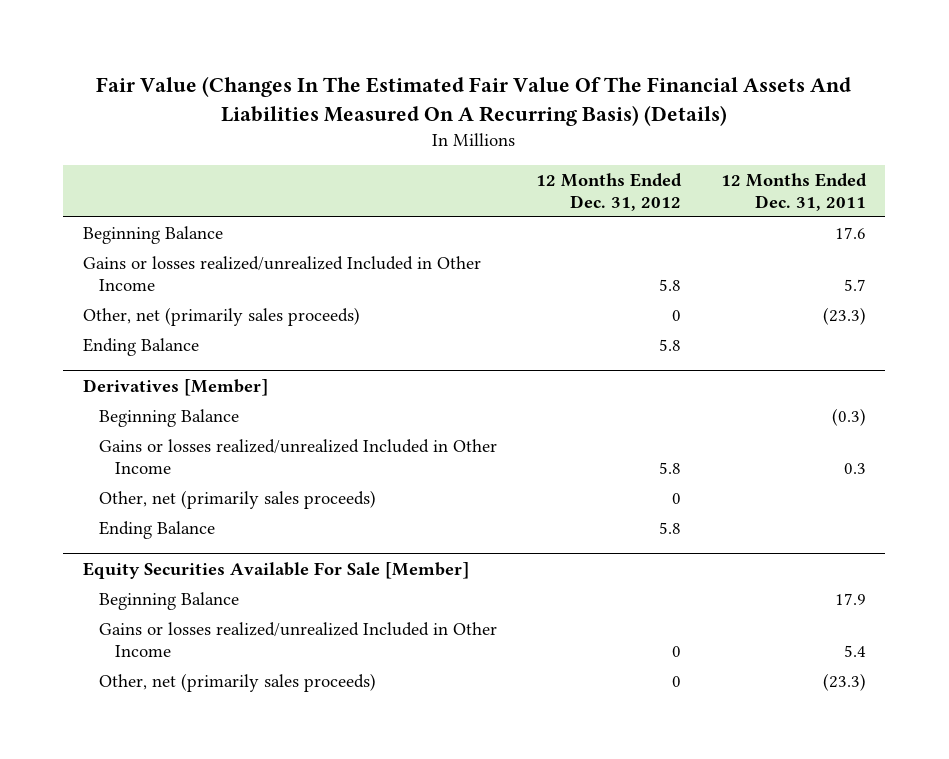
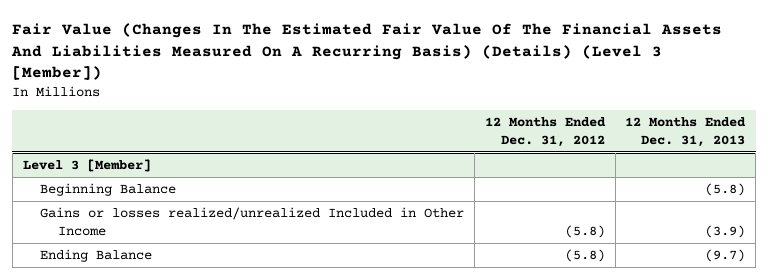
[96,76,852,127] Fair Value (Changes In The Estimated Fair Value Of The Financial Assets And Liabilities Measured On A Recurring Basis) (Details) -> [11,22,723,81] Fair Value (Changes In The Estimated Fair Value Of The Financial Assets And Liabilities Measured On A Recurring Basis) (Details) (Level 3 [Member])
[720,173,867,211] 12 Months Ended Dec. 31, 2011 -> none
none -> [625,117,747,147] 12 Months Ended Dec. 31, 2013
[82,226,223,245] Beginning Balance -> none
[82,256,481,291] Gains or losses realized/unrealized Included in Other Income -> none
[82,307,360,327] Other, net (primarily sales proceeds) -> none
[82,338,199,357] Ending Balance -> none
[82,378,268,396] Derivatives [Member] -> none
[99,409,240,428] Beginning Balance -> none
[99,439,498,474] Gains or losses realized/unrealized Included in Other Income -> none
[99,490,377,510] Other, net (primarily sales proceeds) -> none
[99,521,216,540] Ending Balance -> none
[82,561,469,579] Equity Securities Available For Sale [Member] -> none
none -> [22,159,151,173] Level 3 [Member]
[99,673,377,693] Other, net (primarily sales proceeds) -> none
[672,645,682,657] 0 -> [564,224,605,238] (5.8)
none -> [40,249,153,263] Ending Balance

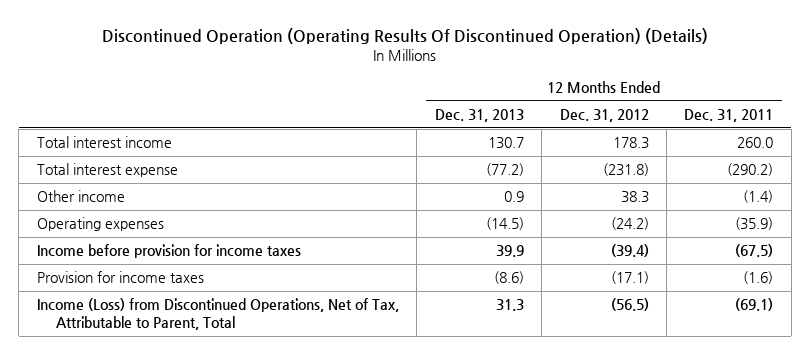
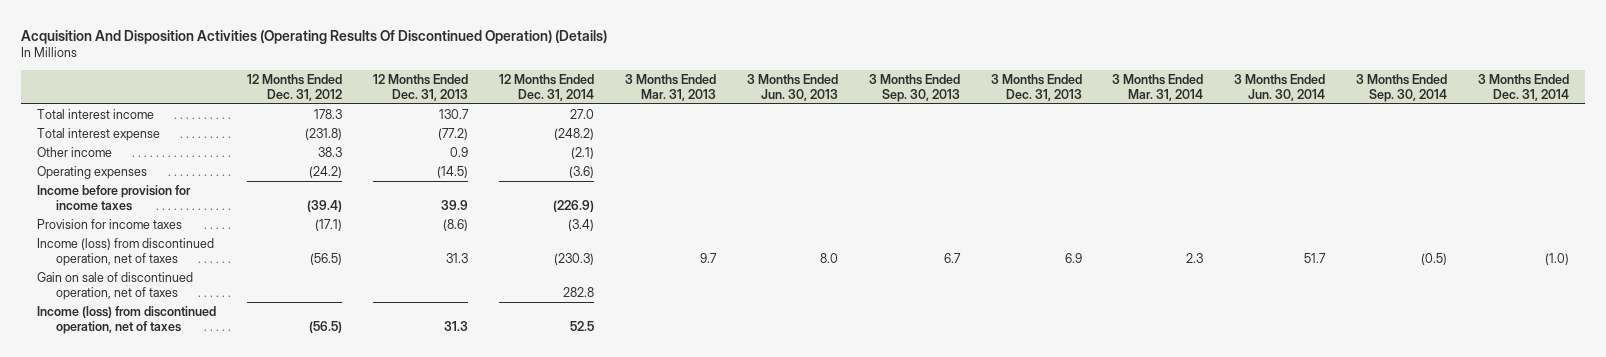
[102,27,709,44] Discontinued Operation (Operating Results Of Discontinued Operation) (Details) -> [21,29,608,44] Acquisition And Disposition Activities (Operating Results Of Discontinued Operation) (Details)
[684,109,774,123] Dec. 31, 2011 -> none
none -> [498,73,594,101] 12 Months Ended Dec. 31, 2014
none -> [624,73,716,101] 3 Months Ended Mar. 31, 2013
none -> [746,73,838,101] 3 Months Ended Jun. 30, 2013
none -> [868,73,960,102] 3 Months Ended Sep. 30, 2013
none -> [990,73,1082,101] 3 Months Ended Dec. 31, 2013
none -> [1112,73,1204,101] 3 Months Ended Mar. 31, 2014
none -> [1234,73,1326,101] 3 Months Ended Jun. 30, 2014
none -> [1356,73,1448,102] 3 Months Ended Sep. 30, 2014
none -> [1478,73,1570,101] 3 Months Ended Dec. 31, 2014
none -> [36,237,214,266] Income (loss) from discontinued operation, net of taxes
none -> [36,271,193,300] Gain on sale of discontinued operation, net of taxes
[36,298,399,330] Income (Loss) from Discontinued Operations, Net of Tax, Attributable to Parent, Total -> [36,305,216,334] Income (loss) from discontinued operation, net of taxes

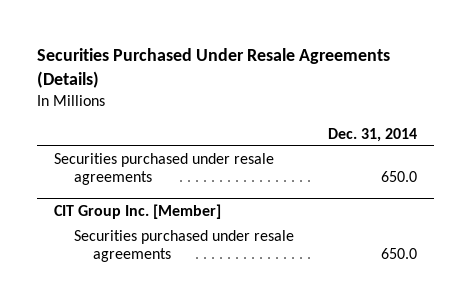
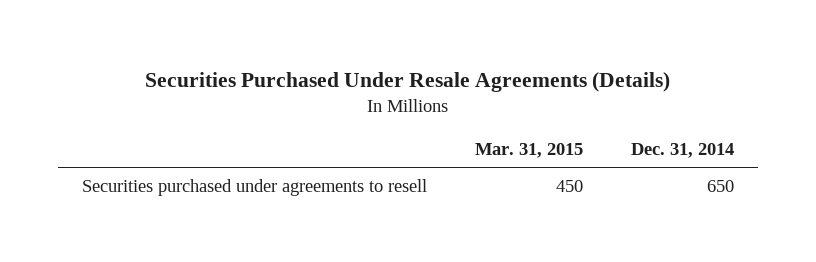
none -> [475,143,584,159] Mar. 31, 2015
[54,204,222,220] CIT Group Inc. [Member] -> none
[73,230,294,263] Securities purchased under resale agreements -> none
[54,153,275,186] Securities purchased under resale agreements -> [82,179,428,197] Securities purchased under agreements to resell
[380,171,417,183] 650.0 -> [707,180,735,193] 650

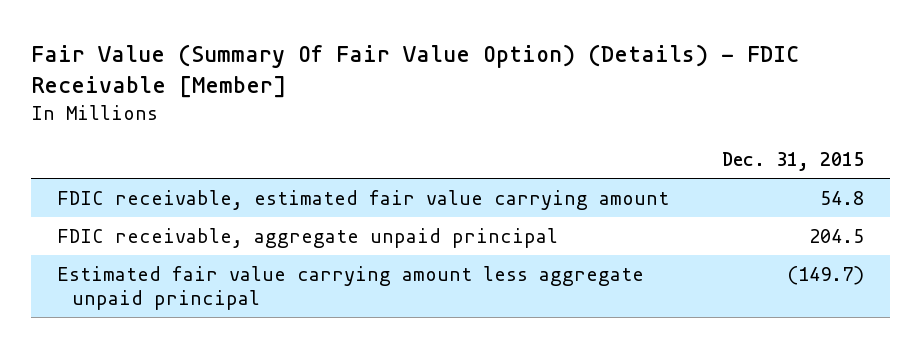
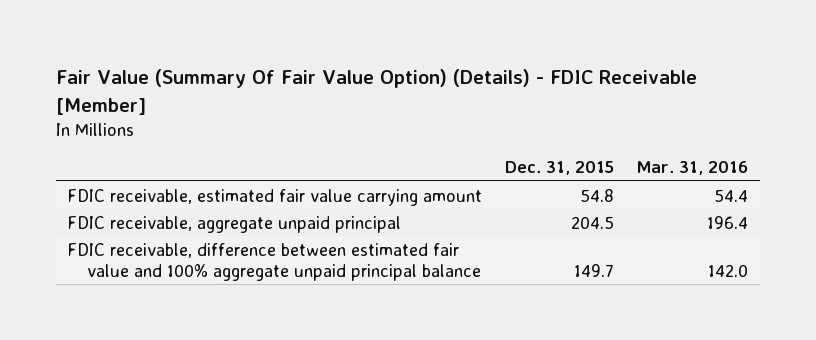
none -> [636,161,749,176] Mar. 31, 2016
[57,266,645,310] Estimated fair value carrying amount less aggregate unpaid principal -> [67,242,482,281] FDIC receivable, difference between estimated fair value and 100% aggregate unpaid principal balance
[786,266,864,286] (149.7) -> [573,263,614,277] 149.7

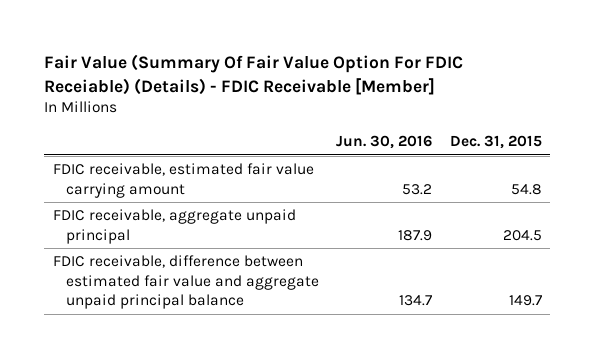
[56,68,698,115] Fair Value (Summary Of Fair Value Option) (Details) - FDIC Receivable [Member] -> [44,53,464,95] Fair Value (Summary Of Fair Value Option For FDIC Receiable) (Details) - FDIC Receivable [Member]
[636,161,749,176] Mar. 31, 2016 -> none
none -> [336,135,433,150] Jun. 30, 2016
[67,242,482,281] FDIC receivable, difference between estimated fair value and 100% aggregate unpaid principal balance -> [52,255,319,309] FDIC receivable, difference between estimated fair value and aggregate unpaid principal balance

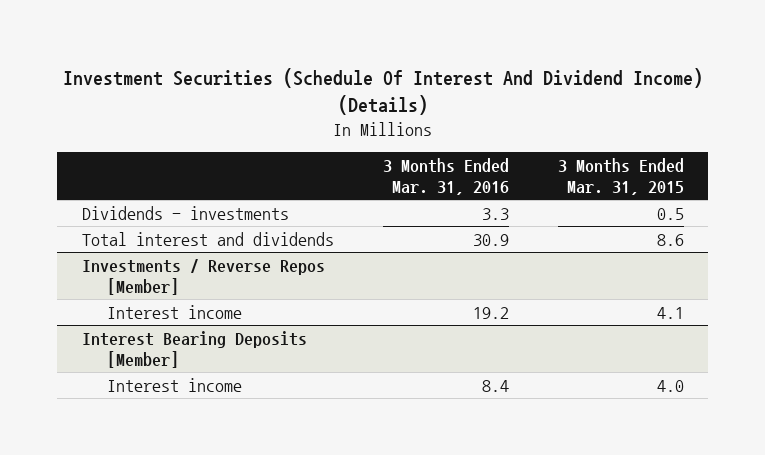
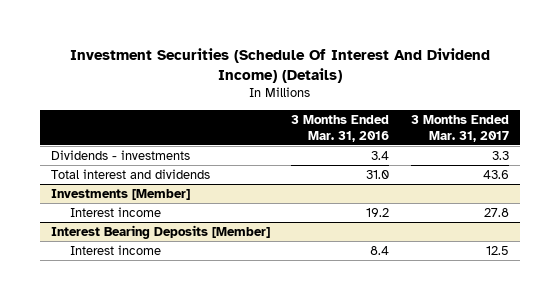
[557,157,684,195] 3 Months Ended Mar. 31, 2015 -> none
none -> [410,114,509,142] 3 Months Ended Mar. 31, 2017
[481,207,509,220] 3.3 -> [371,150,390,160] 3.4
[472,233,509,246] 30.9 -> [366,169,390,179] 31.0
[81,258,325,295] Investments / Reverse Repos [Member] -> [50,188,190,200] Investments [Member]

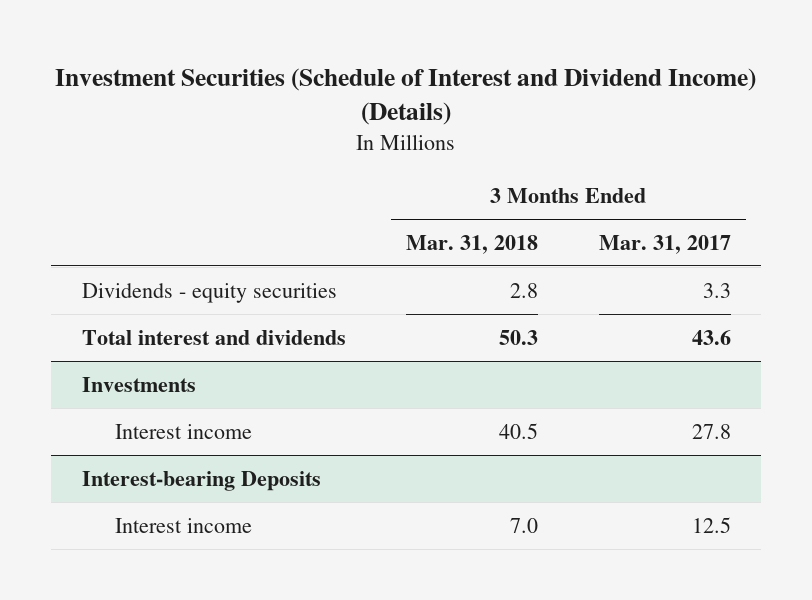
[69,48,490,83] Investment Securities (Schedule Of Interest And Dividend Income) (Details) -> [55,67,757,126] Investment Securities (Schedule of Interest and Dividend Income) (Details)
[291,114,390,142] 3 Months Ended Mar. 31, 2016 -> none
none -> [406,234,539,254] Mar. 31, 2018
[50,149,190,160] Dividends - investments -> [81,282,337,303] Dividends - equity securities
[50,188,190,200] Investments [Member] -> [81,376,196,392] Investments
[50,224,270,239] Interest Bearing Deposits [Member] -> [81,470,321,491] Interest-bearing Deposits

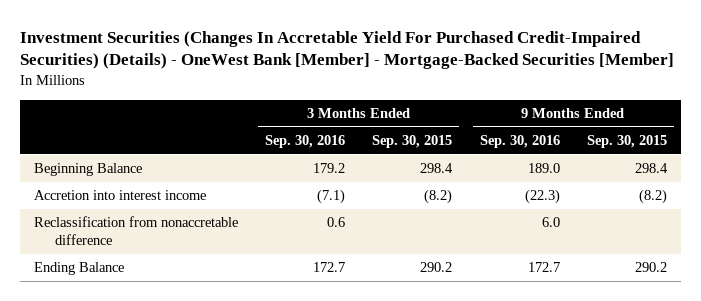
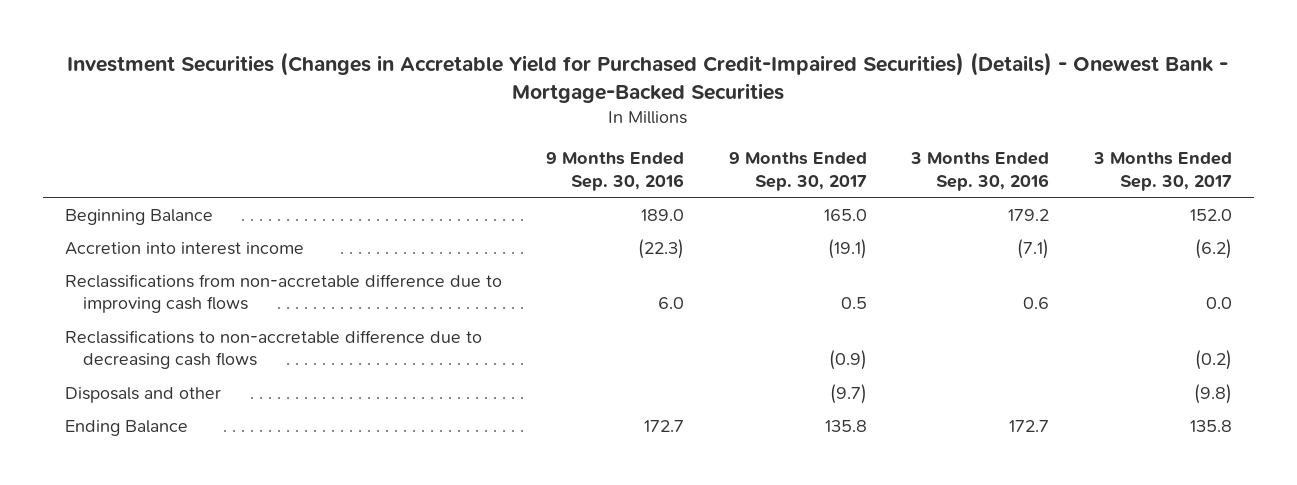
[19,30,674,70] Investment Securities (Changes In Accretable Yield For Purchased Credit-Impaired Securities) (Details) - OneWest Bank [Member] - Mortgage-Backed Securities [Member] -> [67,51,1229,103] Investment Securities (Changes in Accretable Yield for Purchased Credit-Impaired Securities) (Details) - Onewest Bank - Mortgage-Backed Securities
[372,134,453,148] Sep. 30, 2015 -> none
[587,134,668,148] Sep. 30, 2015 -> none
none -> [728,152,867,191] 9 Months Ended Sep. 30, 2017
none -> [1092,152,1232,191] 3 Months Ended Sep. 30, 2017
[33,216,238,245] Reclassification from nonaccretable difference -> [64,273,502,314] Reclassifications from non-accretable difference due to improving cash flows
none -> [64,329,482,370] Reclassifications to non-accretable difference due to decreasing cash flows
none -> [64,386,221,403] Disposals and other

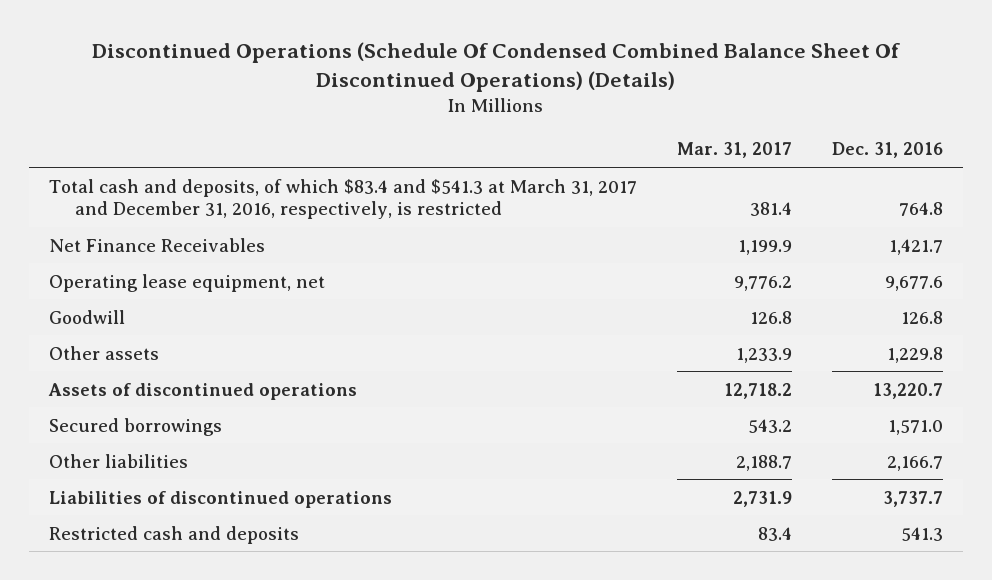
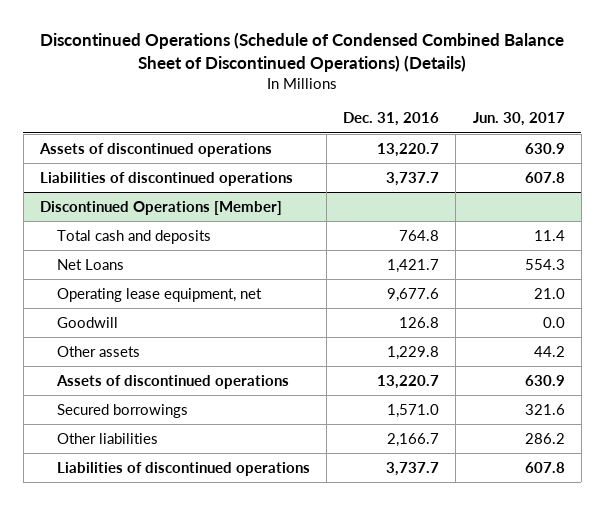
[92,42,901,92] Discontinued Operations (Schedule Of Condensed Combined Balance Sheet Of Discontinued Operations) (Details) -> [40,32,565,72] Discontinued Operations (Schedule of Condensed Combined Balance Sheet of Discontinued Operations) (Details)
[677,142,793,159] Mar. 31, 2017 -> none
none -> [472,112,565,127] Jun. 30, 2017
none -> [38,142,272,157] Assets of discontinued operations
none -> [39,171,293,186] Liabilities of discontinued operations
none -> [39,200,282,215] Discontinued Operations [Member]
[49,178,638,220] Total cash and deposits, of which $83.4 and $541.3 at March 31, 2017 and December 31, 2016, respectively, is restricted -> [57,229,212,244] Total cash and deposits
[49,237,266,252] Net Finance Receivables -> [57,258,125,270] Net Loans
[49,525,300,544] Restricted cash and deposits -> none

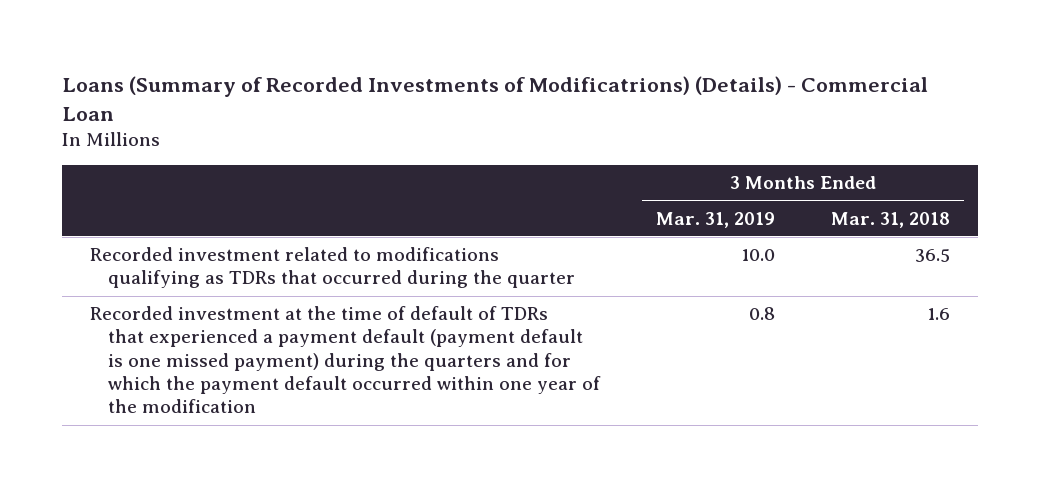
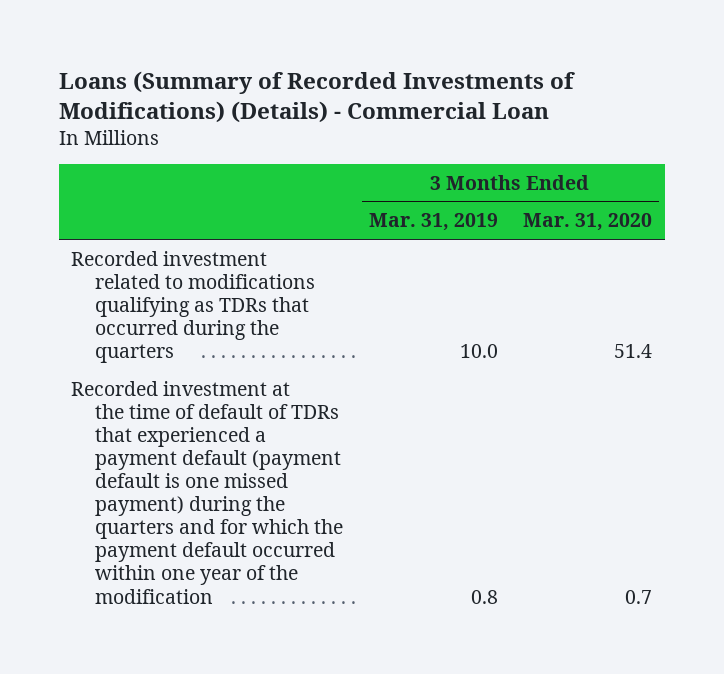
[62,75,929,121] Loans (Summary of Recorded Investments of Modificatrions) (Details) - Commercial Loan -> [58,70,575,123] Loans (Summary of Recorded Investments of Modifications) (Details) - Commercial Loan
[830,211,950,228] Mar. 31, 2018 -> none
none -> [523,213,653,232] Mar. 31, 2020
[90,247,575,289] Recorded investment related to modifications qualifying as TDRs that occurred during the quarter -> [71,250,315,364] Recorded investment related to modifications qualifying as TDRs that occurred during the quarters

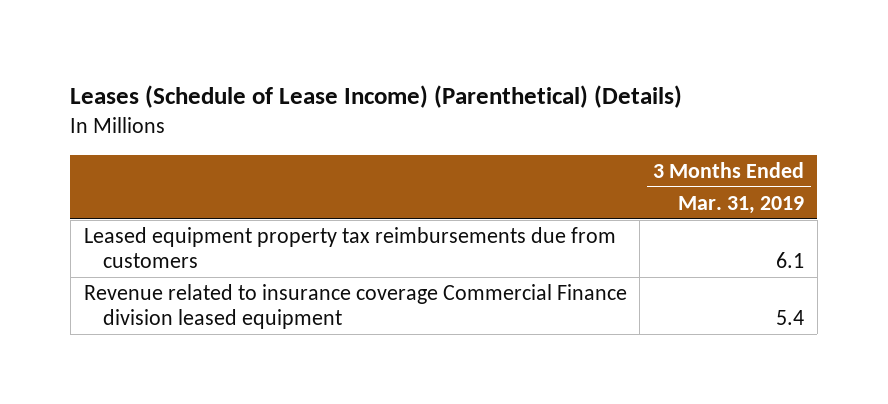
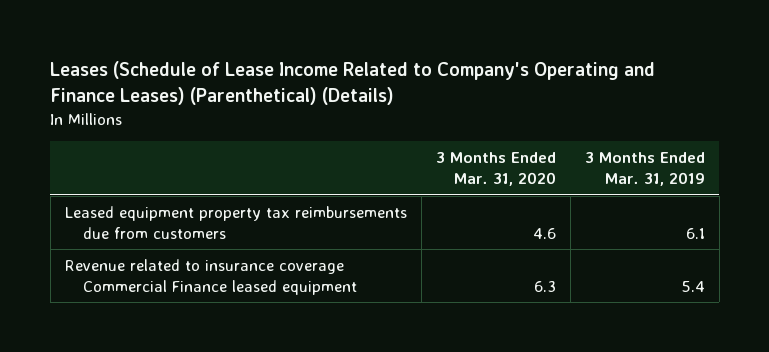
[70,84,683,108] Leases (Schedule of Lease Income) (Parenthetical) (Details) -> [50,61,656,106] Leases (Schedule of Lease Income Related to Company's Operating and Finance Leases) (Parenthetical) (Details)
none -> [435,152,556,187] 3 Months Ended Mar. 31, 2020
[83,284,627,330] Revenue related to insurance coverage Commercial Finance division leased equipment -> [64,258,357,295] Revenue related to insurance coverage Commercial Finance leased equipment

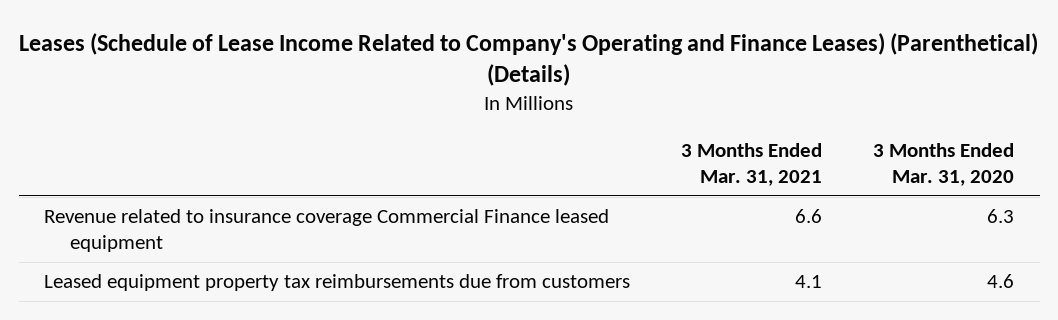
[584,152,705,187] 3 Months Ended Mar. 31, 2019 -> none
none -> [681,142,823,187] 3 Months Ended Mar. 31, 2021
[64,205,407,239] Leased equipment property tax reimbursements due from customers -> [44,273,631,291] Leased equipment property tax reimbursements due from customers

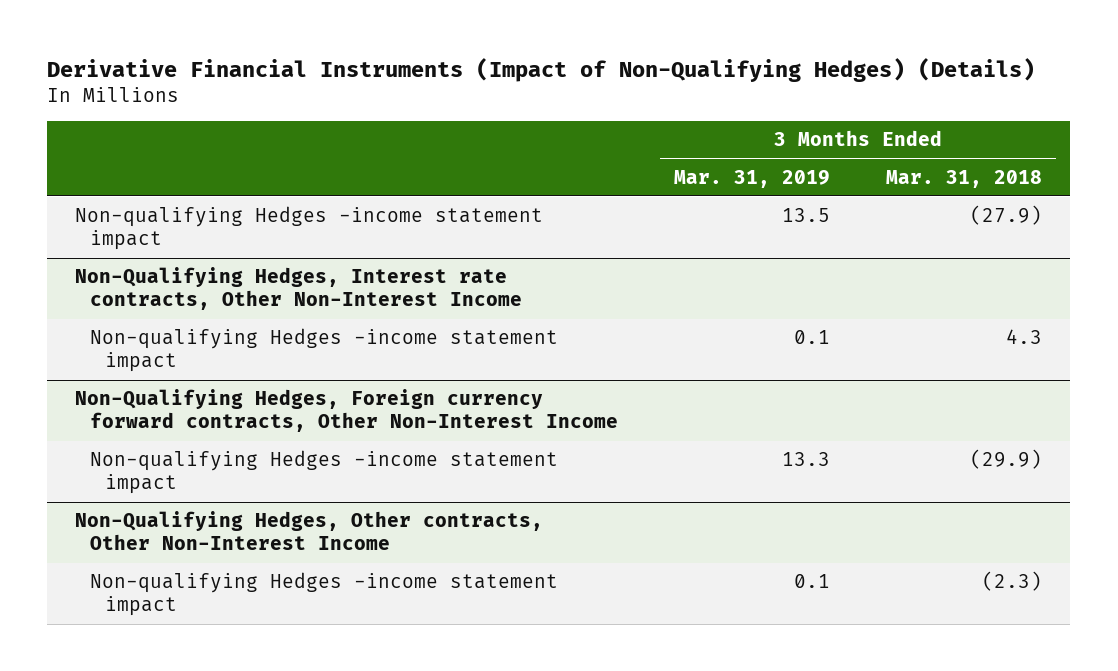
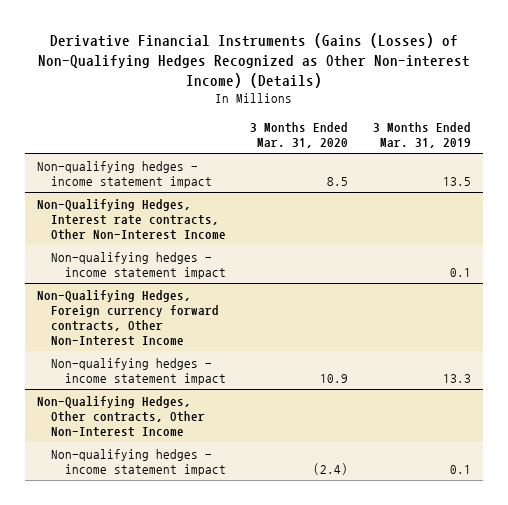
[47,57,1036,82] Derivative Financial Instruments (Impact of Non-Qualifying Hedges) (Details) -> [37,32,470,88] Derivative Financial Instruments (Gains (Losses) of Non-Qualifying Hedges Recognized as Other Non-interest Income) (Details)
[886,169,1043,188] Mar. 31, 2018 -> none
none -> [250,121,349,148] 3 Months Ended Mar. 31, 2020
[75,206,544,251] Non-qualifying Hedges -income statement impact -> [37,160,212,188] Non-qualifying hedges - income statement impact
[90,328,559,373] Non-qualifying Hedges -income statement impact -> [50,251,226,279] Non-qualifying hedges - income statement impact
[90,450,559,495] Non-qualifying Hedges -income statement impact -> [50,357,226,385] Non-qualifying hedges - income statement impact
[90,572,559,617] Non-qualifying Hedges -income statement impact -> [50,448,226,476] Non-qualifying hedges - income statement impact

